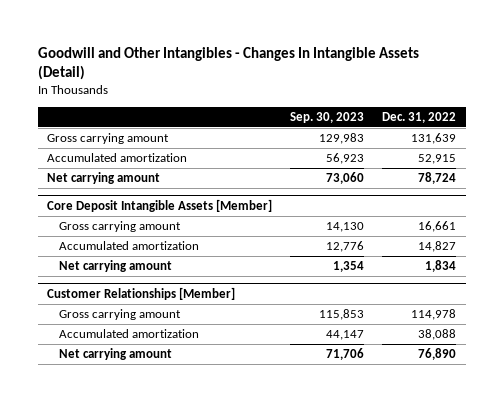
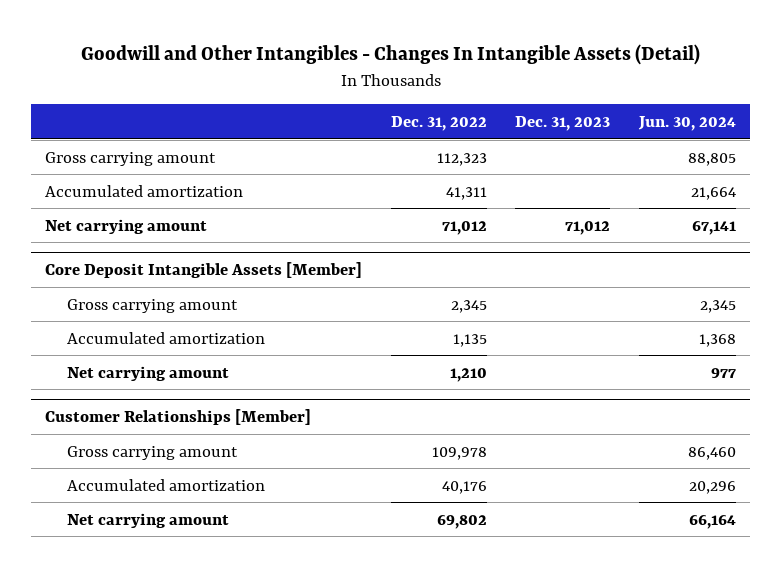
[290,111,365,123] Sep. 30, 2023 -> none
none -> [515,115,611,131] Dec. 31, 2023
none -> [637,115,736,131] Jun. 30, 2024
[411,133,457,145] 131,639 -> [436,152,487,166] 112,323
[418,154,457,165] 52,915 -> [445,186,487,200] 41,311
[418,172,457,185] 78,724 -> [441,220,487,235] 71,012
[418,221,457,233] 16,661 -> [450,299,487,313] 2,345
[418,241,457,253] 14,827 -> [452,333,487,347] 1,135
[425,260,457,273] 1,834 -> [449,367,487,382] 1,210
[411,309,457,321] 114,978 -> [431,446,487,460] 109,978
[418,329,457,341] 38,088 -> [441,480,487,494] 40,176
[418,348,457,361] 76,890 -> [436,514,487,529] 69,802

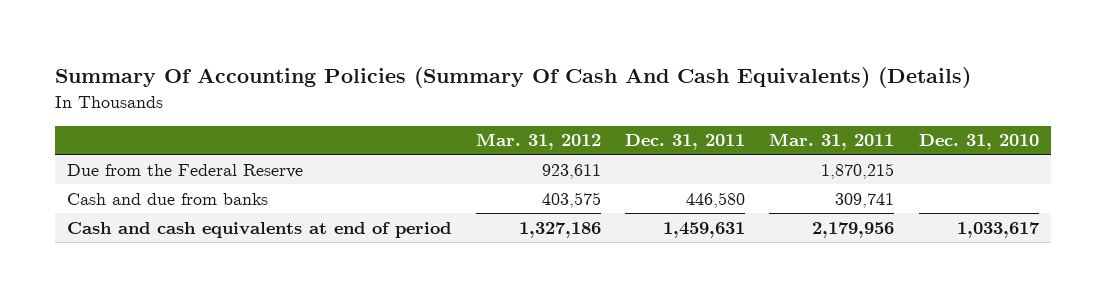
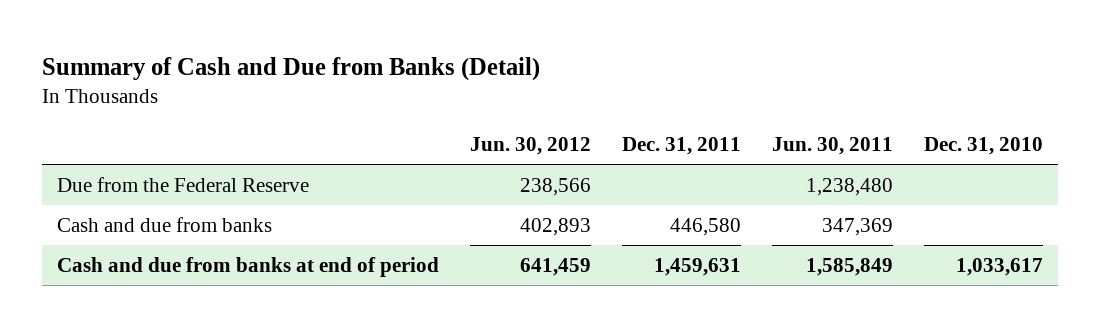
[55,67,972,89] Summary Of Accounting Policies (Summary Of Cash And Cash Equivalents) (Details) -> [41,56,540,81] Summary of Cash and Due from Banks (Detail)
[475,133,601,151] Mar. 31, 2012 -> none
[769,133,895,151] Mar. 31, 2011 -> none
none -> [470,137,592,156] Jun. 30, 2012
none -> [772,137,894,156] Jun. 30, 2011
[67,221,452,238] Cash and cash equivalents at end of period -> [57,256,440,277] Cash and due from banks at end of period

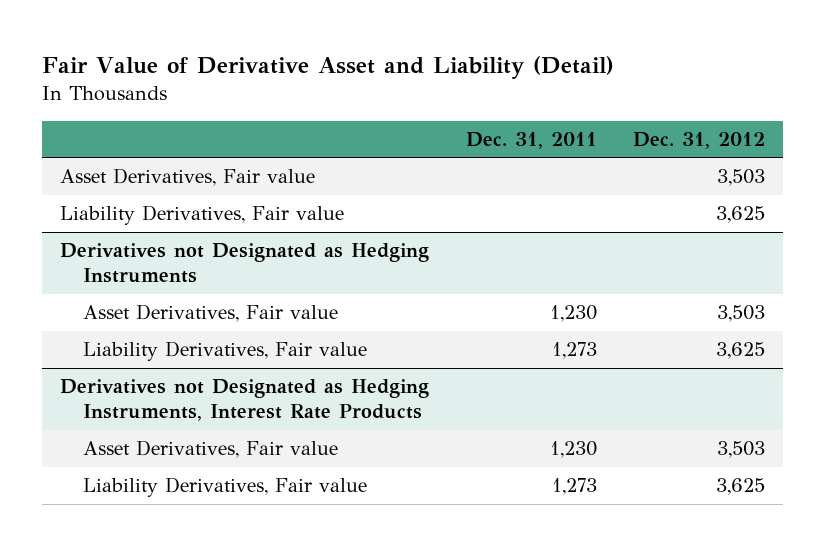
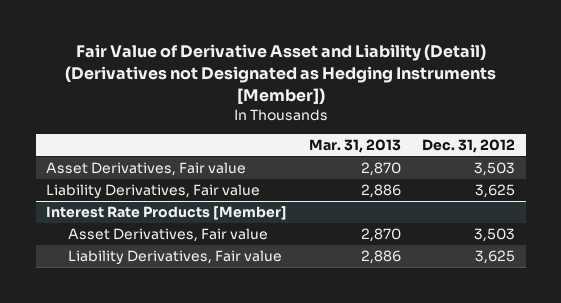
[41,56,614,80] Fair Value of Derivative Asset and Liability (Detail) -> [64,44,496,104] Fair Value of Derivative Asset and Liability (Detail) (Derivatives not Designated as Hedging Instruments [Member])
[465,131,597,149] Dec. 31, 2011 -> none
none -> [308,138,401,153] Mar. 31, 2013
[60,243,430,284] Derivatives not Designated as Hedging Instruments -> none
[83,304,339,323] Asset Derivatives, Fair value -> none
[83,341,368,362] Liability Derivatives, Fair value -> none
[60,379,430,422] Derivatives not Designated as Hedging Instruments, Interest Rate Products -> none
none -> [46,206,288,221] Interest Rate Products [Member]

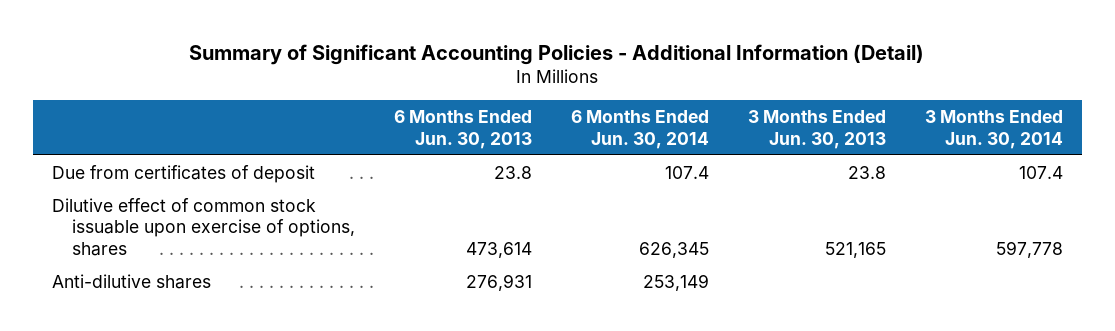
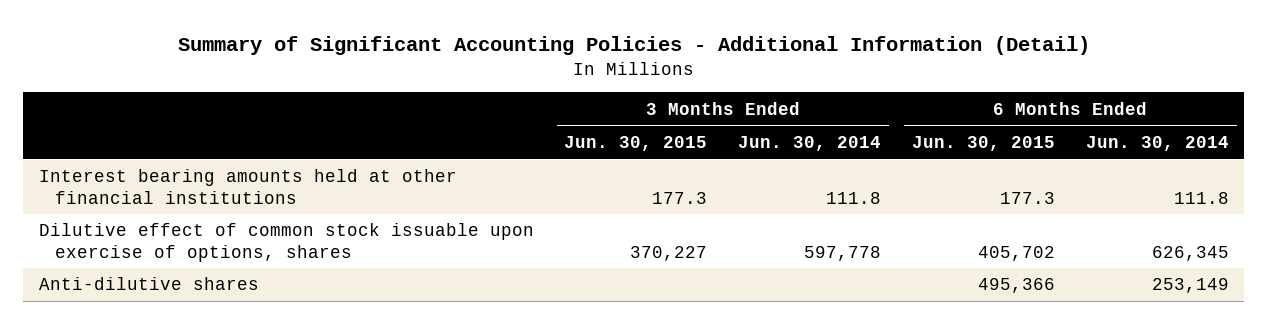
[393,110,532,149] 6 Months Ended Jun. 30, 2013 -> none
[747,110,886,149] 3 Months Ended Jun. 30, 2013 -> none
none -> [564,135,708,151] Jun. 30, 2015
none -> [911,135,1055,151] Jun. 30, 2015
[52,164,316,183] Due from certificates of deposit -> none
none -> [38,169,457,204] Interest bearing amounts held at other financial institutions

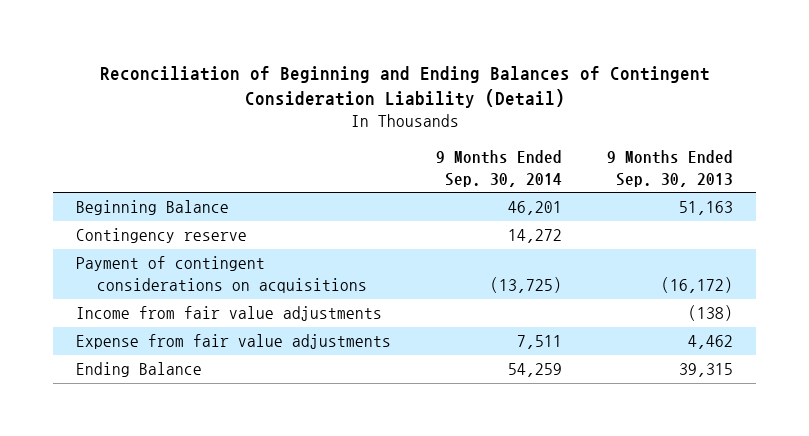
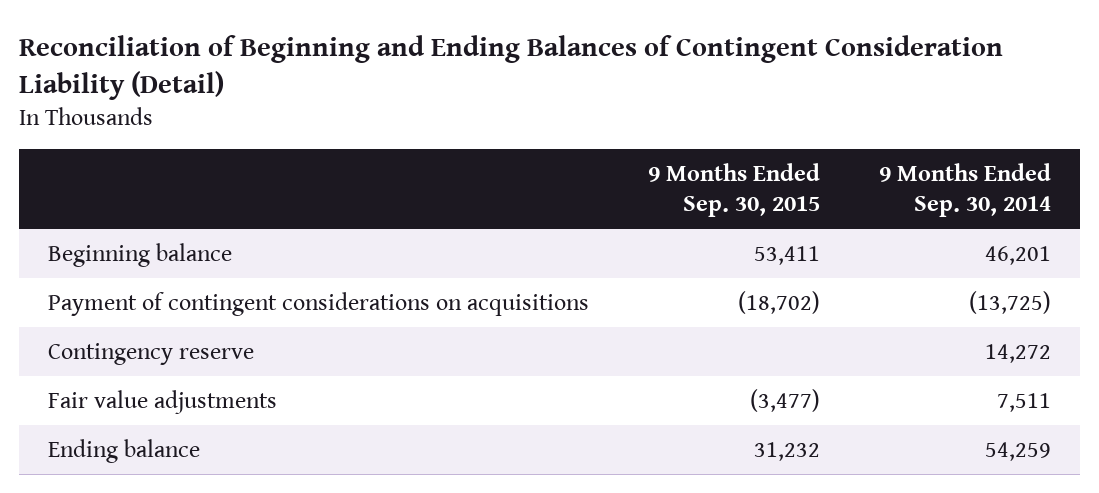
[607,150,734,187] 9 Months Ended Sep. 30, 2013 -> none
none -> [648,162,821,218] 9 Months Ended Sep. 30, 2015
[75,200,229,216] Beginning Balance -> [48,242,233,267] Beginning balance
[75,306,382,322] Income from fair value adjustments -> none
[75,228,247,244] Contingency reserve -> [48,342,255,365] Contingency reserve
[75,334,391,350] Expense from fair value adjustments -> [48,389,278,414] Fair value adjustments
[75,362,202,378] Ending Balance -> [48,438,201,463] Ending balance

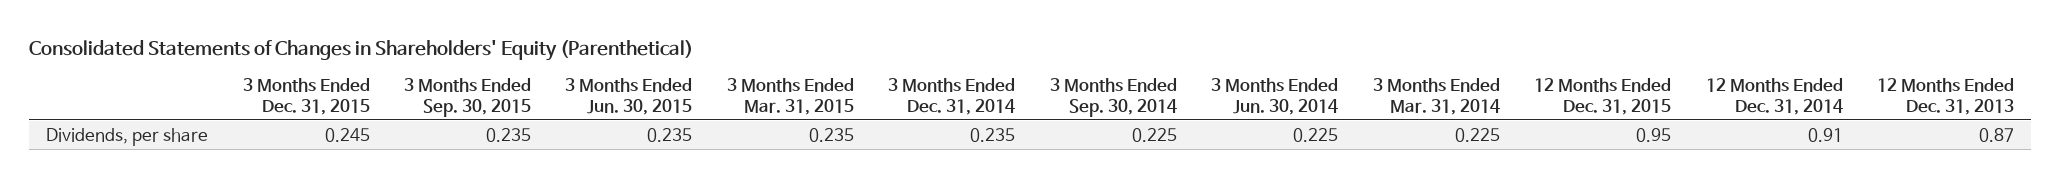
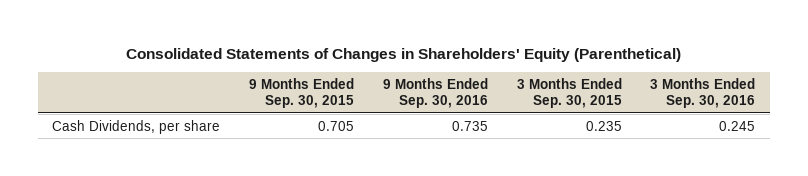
[242,77,370,115] 3 Months Ended Dec. 31, 2015 -> none
[565,77,693,115] 3 Months Ended Jun. 30, 2015 -> none
[726,77,854,115] 3 Months Ended Mar. 31, 2015 -> none
[888,77,1016,115] 3 Months Ended Dec. 31, 2014 -> none
[1049,77,1177,117] 3 Months Ended Sep. 30, 2014 -> none
[1211,77,1339,115] 3 Months Ended Jun. 30, 2014 -> none
[1372,77,1500,115] 3 Months Ended Mar. 31, 2014 -> none
[1534,77,1672,115] 12 Months Ended Dec. 31, 2015 -> none
[1705,77,1843,115] 12 Months Ended Dec. 31, 2014 -> none
[1876,77,2014,115] 12 Months Ended Dec. 31, 2013 -> none
none -> [249,78,355,109] 9 Months Ended Sep. 30, 2015
none -> [382,78,488,109] 9 Months Ended Sep. 30, 2016
none -> [650,78,756,109] 3 Months Ended Sep. 30, 2016
[46,127,209,146] Dividends, per share -> [52,119,221,134] Cash Dividends, per share

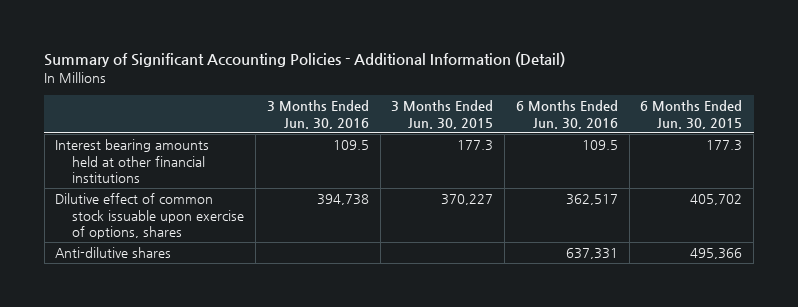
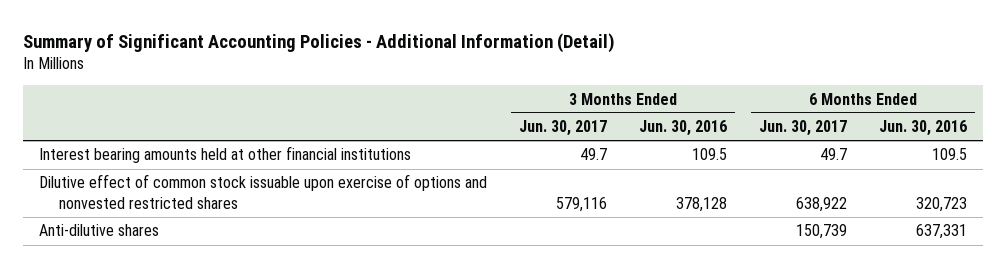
[391,100,494,129] 3 Months Ended Jun. 30, 2015 -> none
[640,100,743,129] 6 Months Ended Jun. 30, 2015 -> none
none -> [518,120,607,137] Jun. 30, 2017
none -> [758,120,847,137] Jun. 30, 2017
[55,193,245,240] Dilutive effect of common stock issuable upon exercise of options, shares -> [38,174,487,209] Dilutive effect of common stock issuable upon exercise of options and nonvested restricted shares
[316,194,369,206] 394,738 -> [675,196,727,212] 378,128
[565,194,618,206] 362,517 -> [915,196,967,212] 320,723

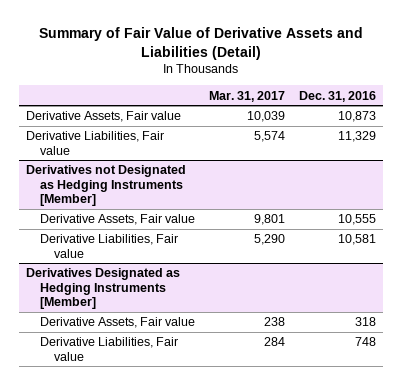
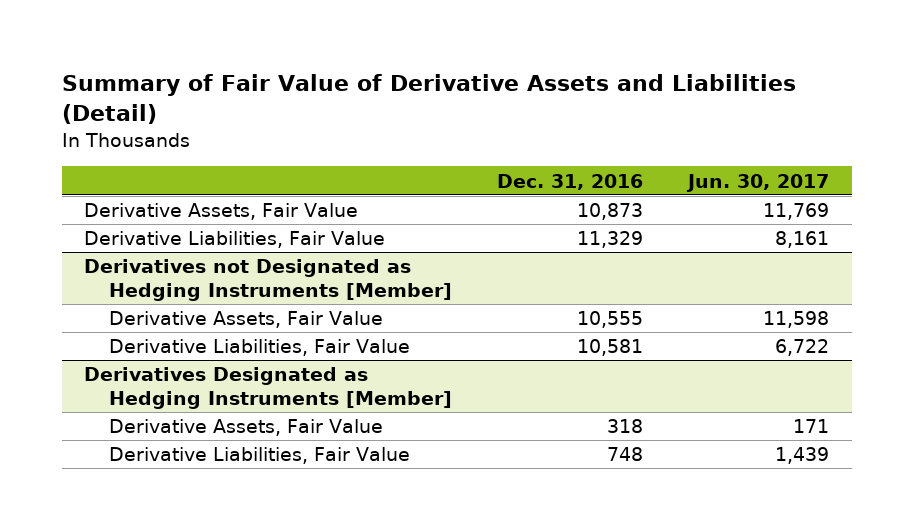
[208,90,285,102] Mar. 31, 2017 -> none
none -> [686,173,830,192] Jun. 30, 2017
[25,111,181,123] Derivative Assets, Fair value -> [84,203,359,221] Derivative Assets, Fair Value
[25,131,164,155] Derivative Liabilities, Fair value -> [84,231,386,249] Derivative Liabilities, Fair Value
[39,214,195,226] Derivative Assets, Fair value -> [109,311,384,329] Derivative Assets, Fair Value
[39,234,178,258] Derivative Liabilities, Fair value -> [109,339,411,357] Derivative Liabilities, Fair Value
[39,317,195,329] Derivative Assets, Fair value -> [109,419,384,437] Derivative Assets, Fair Value
[39,337,178,361] Derivative Liabilities, Fair value -> [109,447,411,465] Derivative Liabilities, Fair Value

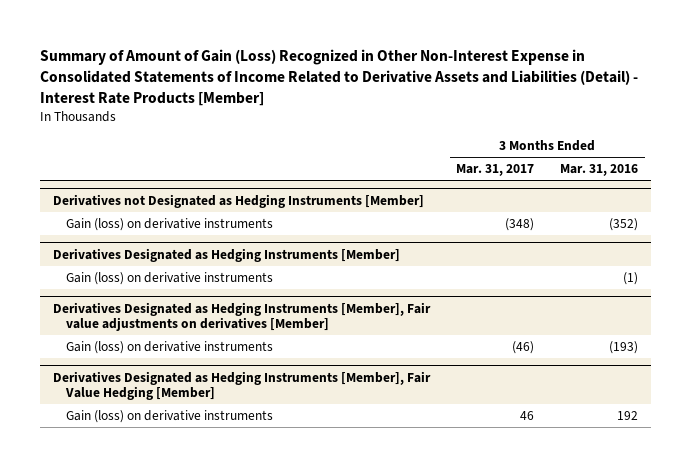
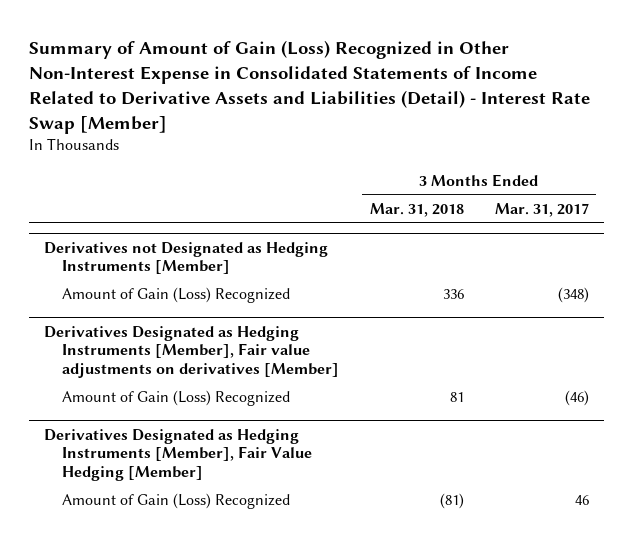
[40,49,639,106] Summary of Amount of Gain (Loss) Recognized in Other Non-Interest Expense in Consolidated Statements of Income Related to Derivative Assets and Liabilities (Detail) - Interest Rate Products [Member] -> [29,39,591,134] Summary of Amount of Gain (Loss) Recognized in Other Non-Interest Expense in Consolidated Statements of Income Related to Derivative Assets and Liabilities (Detail) - Interest Rate Swap [Member]
[560,164,639,177] Mar. 31, 2016 -> none
none -> [369,202,464,217] Mar. 31, 2018
[53,247,401,262] Derivatives Designated as Hedging Instruments [Member] -> none
[66,271,274,285] Gain (loss) on derivative instruments -> none
[66,217,274,231] Gain (loss) on derivative instruments -> [61,287,290,304] Amount of Gain (Loss) Recognized
[66,340,274,354] Gain (loss) on derivative instruments -> [61,390,290,407] Amount of Gain (Loss) Recognized
[66,409,274,423] Gain (loss) on derivative instruments -> [61,493,290,510] Amount of Gain (Loss) Recognized

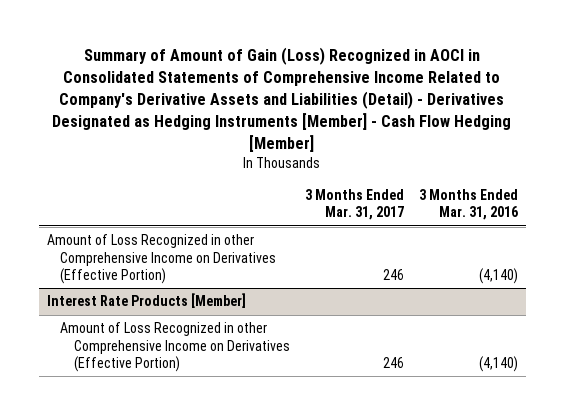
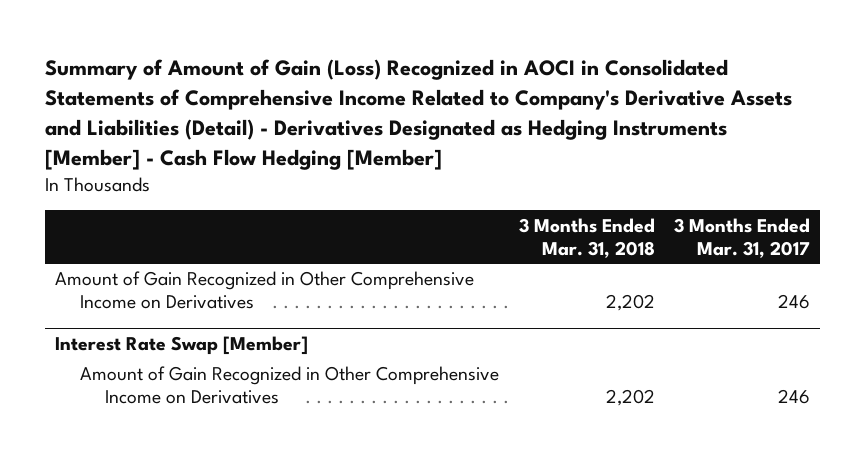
[419,188,519,221] 3 Months Ended Mar. 31, 2016 -> none
none -> [518,217,655,258] 3 Months Ended Mar. 31, 2018
[46,234,277,284] Amount of Loss Recognized in other Comprehensive Income on Derivatives (Effective Portion) -> [54,271,474,310] Amount of Gain Recognized in Other Comprehensive Income on Derivatives
[46,293,246,309] Interest Rate Products [Member] -> [54,335,308,355] Interest Rate Swap [Member]
[60,322,290,372] Amount of Loss Recognized in other Comprehensive Income on Derivatives (Effective Portion) -> [80,366,500,405] Amount of Gain Recognized in Other Comprehensive Income on Derivatives

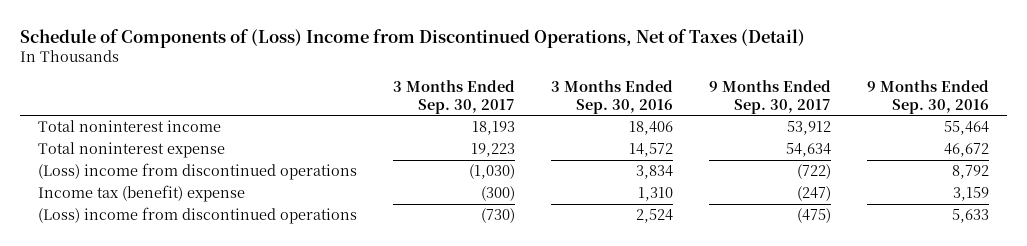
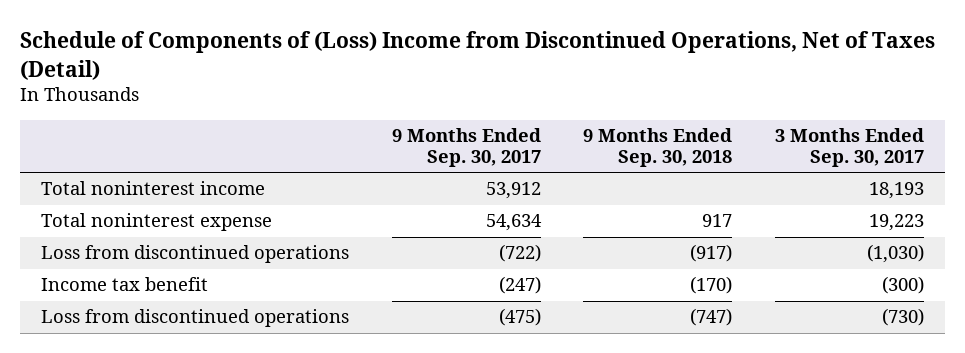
[551,80,674,114] 3 Months Ended Sep. 30, 2016 -> none
[866,80,989,114] 9 Months Ended Sep. 30, 2016 -> none
none -> [583,127,733,168] 9 Months Ended Sep. 30, 2018
[38,163,358,181] (Loss) income from discontinued operations -> [41,245,350,264] Loss from discontinued operations
[38,185,246,203] Income tax (benefit) expense -> [41,277,209,292] Income tax benefit
[38,207,358,225] (Loss) income from discontinued operations -> [41,309,350,328] Loss from discontinued operations

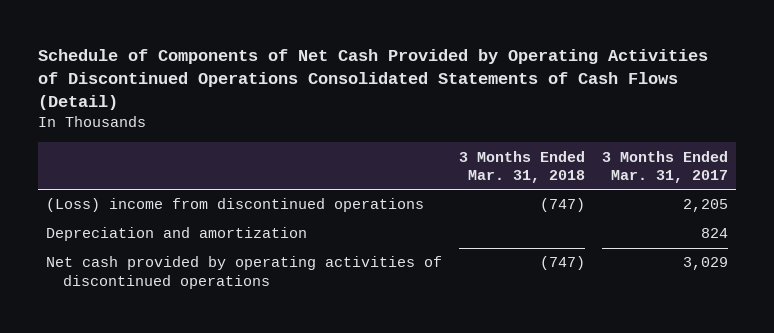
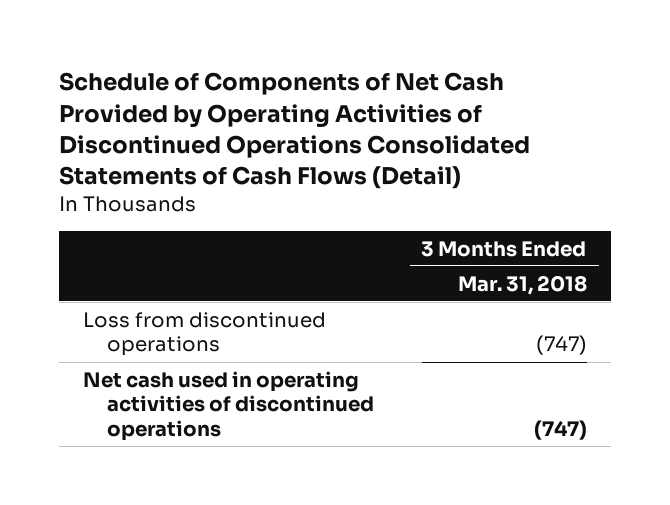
[601,150,728,183] 3 Months Ended Mar. 31, 2017 -> none
[46,227,308,242] Depreciation and amortization -> none
[46,198,425,213] (Loss) income from discontinued operations -> [83,311,327,357] Loss from discontinued operations
[46,256,443,289] Net cash provided by operating activities of discontinued operations -> [83,370,374,442] Net cash used in operating activities of discontinued operations

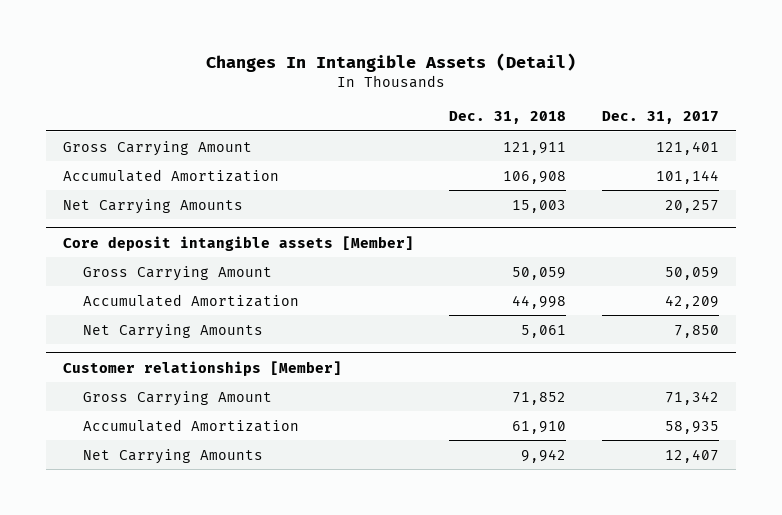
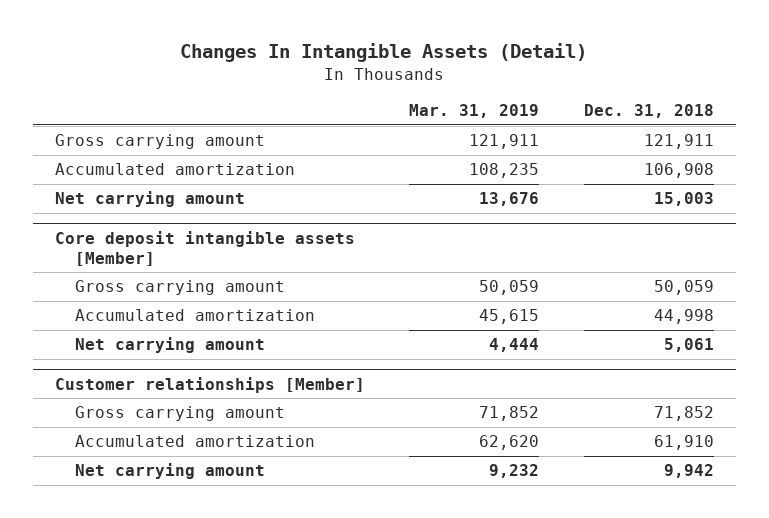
[601,110,719,124] Dec. 31, 2017 -> none
none -> [409,104,540,119] Mar. 31, 2019
[63,140,253,156] Gross Carrying Amount -> [55,134,266,150] Gross carrying amount
[63,168,280,182] Accumulated Amortization -> [55,163,296,176] Accumulated amortization
[63,198,244,214] Net Carrying Amounts -> [55,191,246,208] Net carrying amount
[83,265,273,281] Gross Carrying Amount -> [75,280,286,296] Gross carrying amount
[83,293,300,307] Accumulated Amortization -> [75,309,316,322] Accumulated amortization
[83,323,264,339] Net Carrying Amounts -> [75,337,266,354] Net carrying amount
[83,390,273,406] Gross Carrying Amount -> [75,406,286,422] Gross carrying amount
[83,418,300,432] Accumulated Amortization -> [75,435,316,448] Accumulated amortization
[83,448,264,464] Net Carrying Amounts -> [75,463,266,480] Net carrying amount

